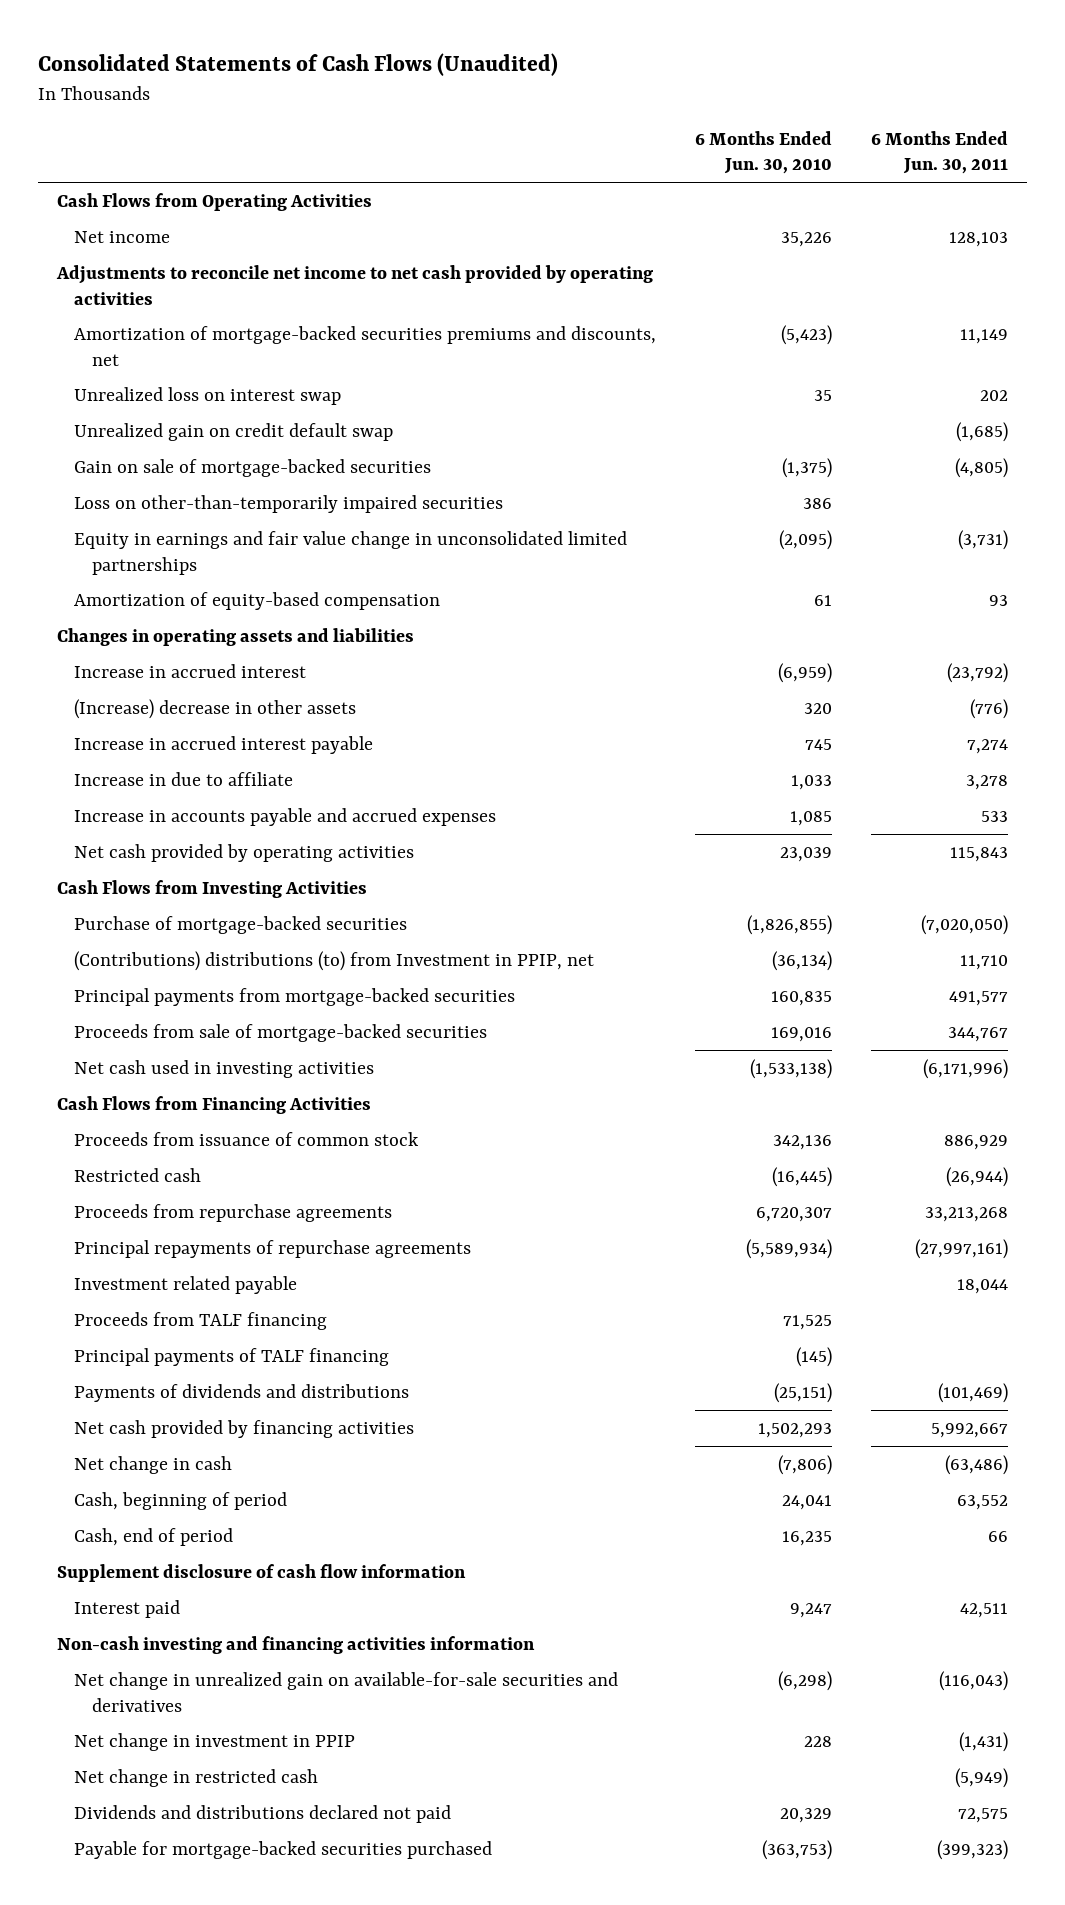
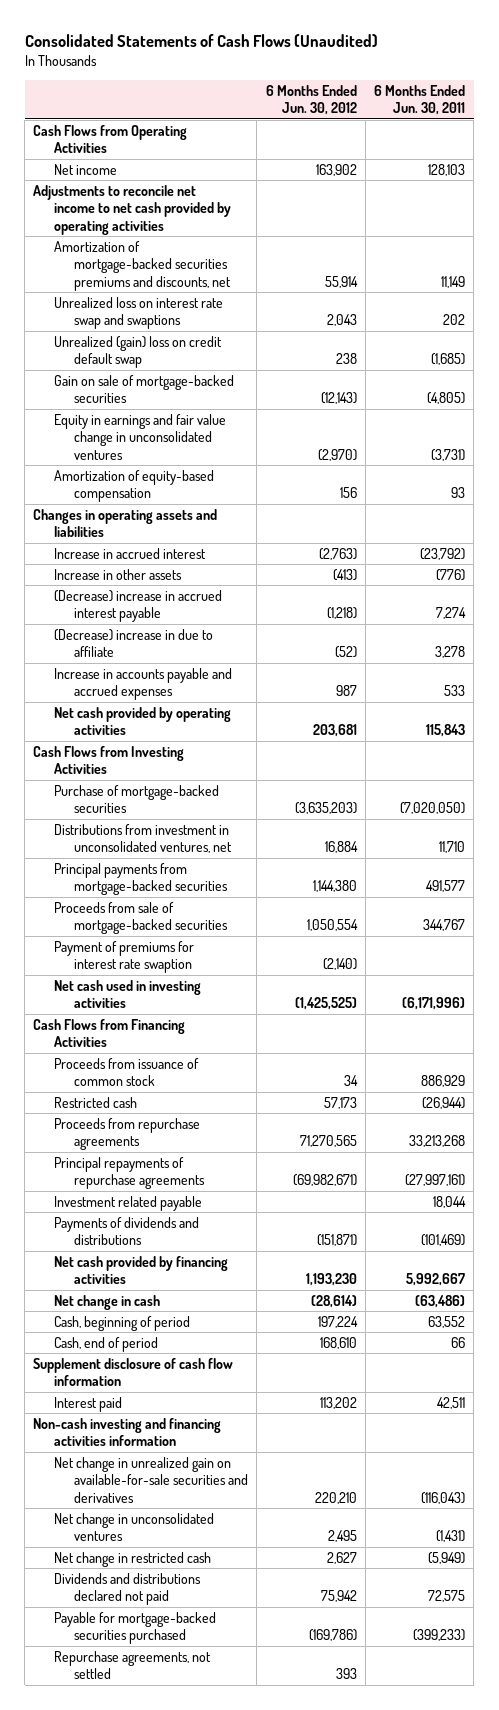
[695,130,833,175] 6 Months Ended Jun. 30, 2010 -> none
none -> [265,84,357,116] 6 Months Ended Jun. 30, 2012
[74,387,342,406] Unrealized loss on interest swap -> [53,296,223,330] Unrealized loss on interest rate swap and swaptions
[74,423,394,442] Unrealized gain on credit default swap -> [53,335,222,369] Unrealized (gain) loss on credit default swap
[74,495,504,514] Loss on other-than-temporarily impaired securities -> none
[74,531,628,575] Equity in earnings and fair value change in unconsolidated limited partnerships -> [53,413,226,460] Equity in earnings and fair value change in unconsolidated ventures
[74,699,357,720] (Increase) decrease in other assets -> [53,568,182,580] Increase in other assets
[74,736,374,755] Increase in accrued interest payable -> [53,589,222,623] (Decrease) increase in accrued interest payable
[74,772,294,787] Increase in due to affiliate -> [53,628,213,658] (Decrease) increase in due to affiliate
[74,951,595,972] (Contributions) distributions (to) from Investment in PPIP, net -> [53,823,232,854] Distributions from investment in unconsolidated ventures, net
none -> [53,940,194,974] Payment of premiums for interest rate swaption
[74,1312,328,1331] Proceeds from TALF financing -> none
[74,1348,390,1367] Principal payments of TALF financing -> none
[74,1733,356,1752] Net change in investment in PPIP -> [53,1512,214,1542] Net change in unconsolidated ventures
[936,1840,1008,1861] (399,323) -> [413,1629,466,1642] (399,233)
none -> [53,1650,211,1680] Repurchase agreements, not settled

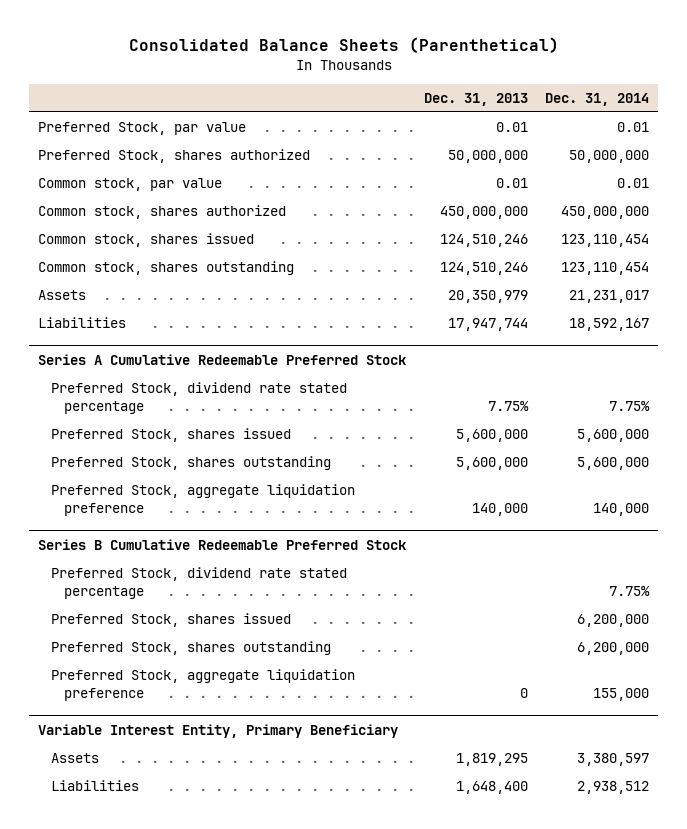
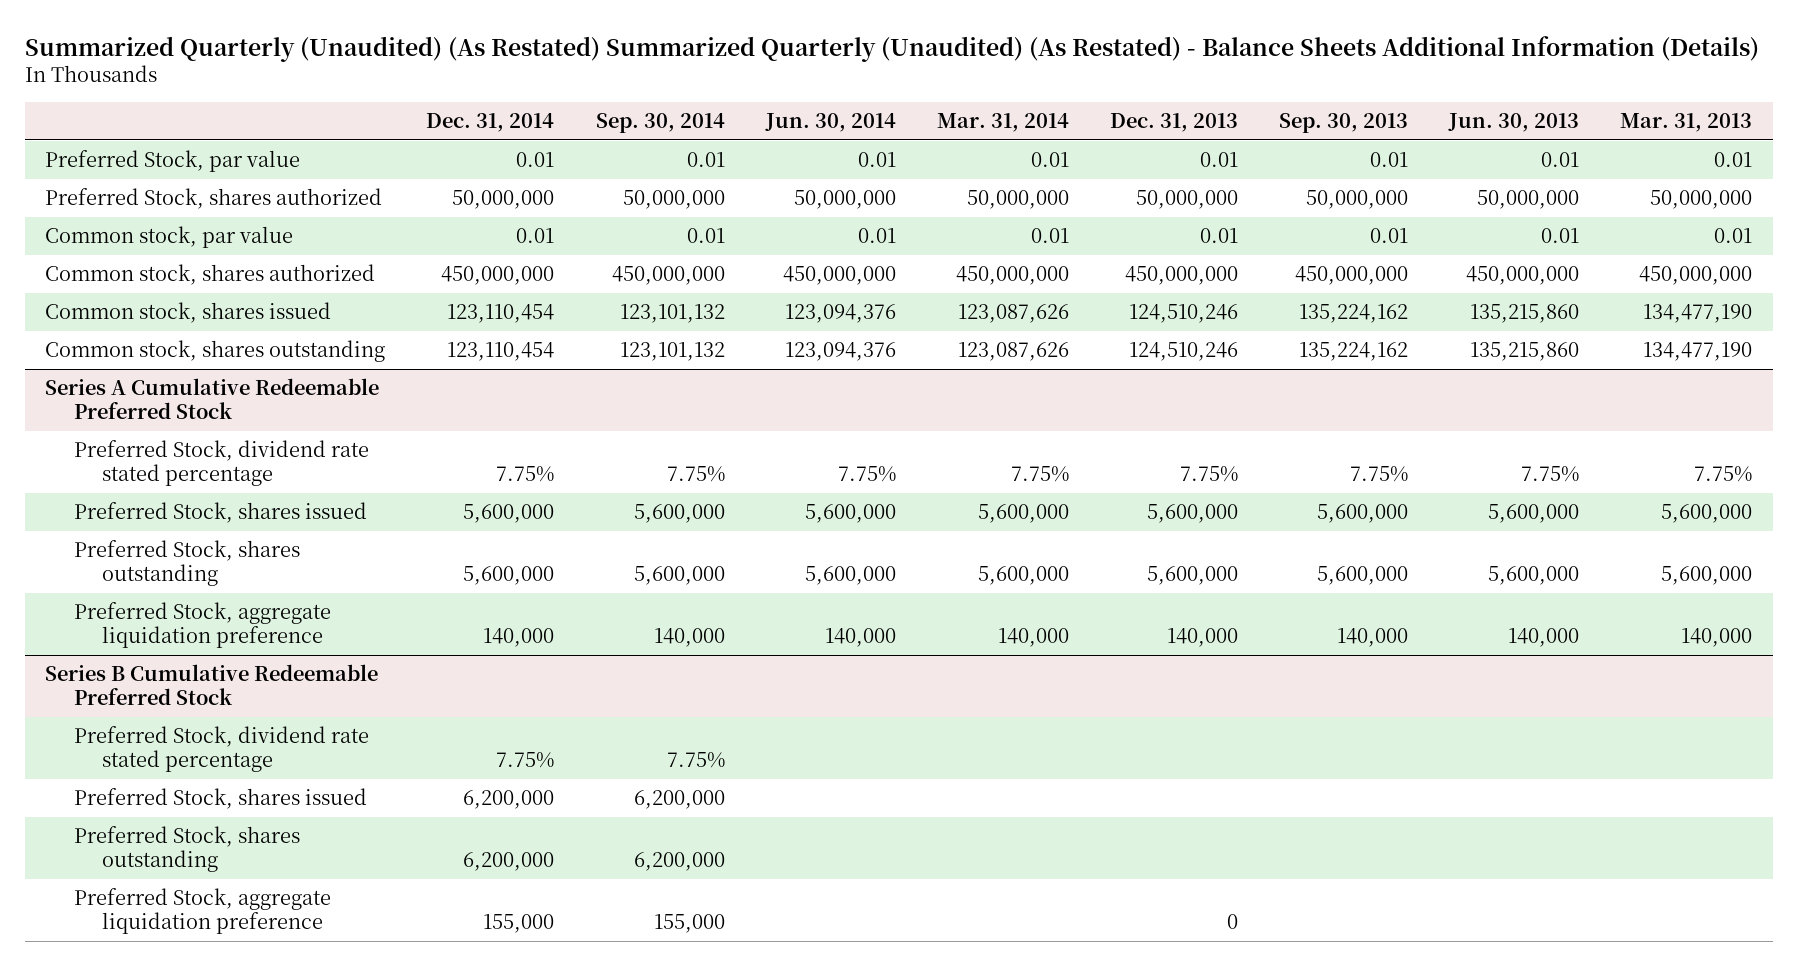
[128,37,559,54] Consolidated Balance Sheets (Parenthetical) -> [24,35,1759,62] Summarized Quarterly (Unaudited) (As Restated) Summarized Quarterly (Unaudited) (As Restated) - Balance Sheets Additional Information (Details)
none -> [595,113,725,134] Sep. 30, 2014
none -> [764,113,896,133] Jun. 30, 2014
none -> [936,113,1069,133] Mar. 31, 2014
none -> [1279,113,1409,134] Sep. 30, 2013
none -> [1448,113,1580,133] Jun. 30, 2013
none -> [1620,113,1753,133] Mar. 31, 2013
[38,290,87,301] Assets -> none
[38,317,127,329] Liabilities -> none
[38,723,399,738] Variable Interest Entity, Primary Beneficiary -> none
[50,753,99,764] Assets -> none
[50,780,139,792] Liabilities -> none

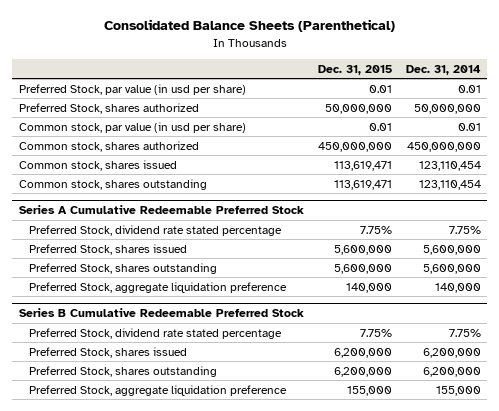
[24,35,1759,62] Summarized Quarterly (Unaudited) (As Restated) Summarized Quarterly (Unaudited) (As Restated) - Balance Sheets Additional Information (Details) -> [103,19,395,33] Consolidated Balance Sheets (Parenthetical)
[595,113,725,134] Sep. 30, 2014 -> none
[764,113,896,133] Jun. 30, 2014 -> none
[936,113,1069,133] Mar. 31, 2014 -> none
[1110,113,1239,133] Dec. 31, 2013 -> none
[1279,113,1409,134] Sep. 30, 2013 -> none
[1448,113,1580,133] Jun. 30, 2013 -> none
[1620,113,1753,133] Mar. 31, 2013 -> none
none -> [317,64,392,75] Dec. 31, 2015
[45,149,301,172] Preferred Stock, par value -> [18,83,246,95] Preferred Stock, par value (in usd per share)
[45,225,294,248] Common stock, par value -> [18,121,246,133] Common stock, par value (in usd per share)

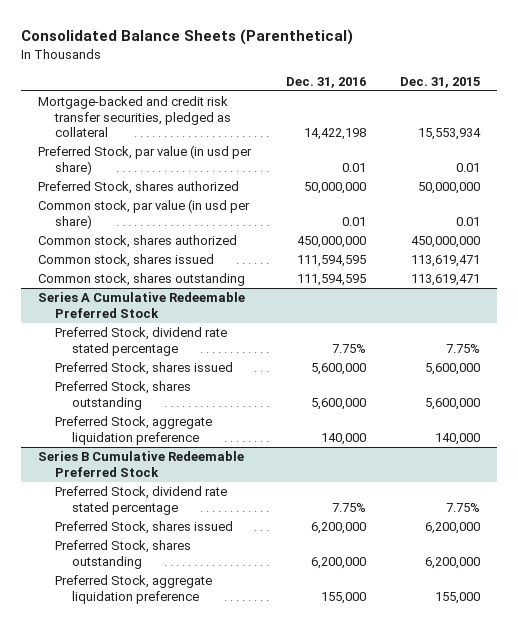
[405,64,481,75] Dec. 31, 2014 -> none
none -> [285,77,366,89] Dec. 31, 2016
none -> [38,96,232,138] Mortgage-backed and credit risk transfer securities, pledged as collateral

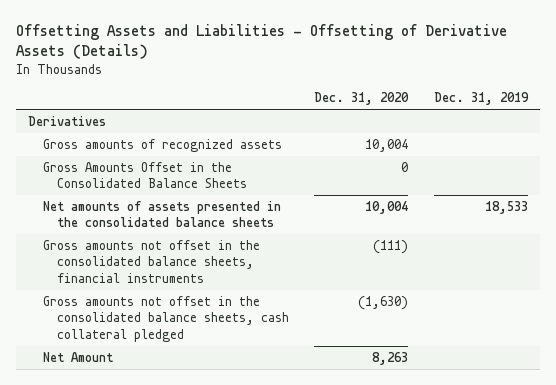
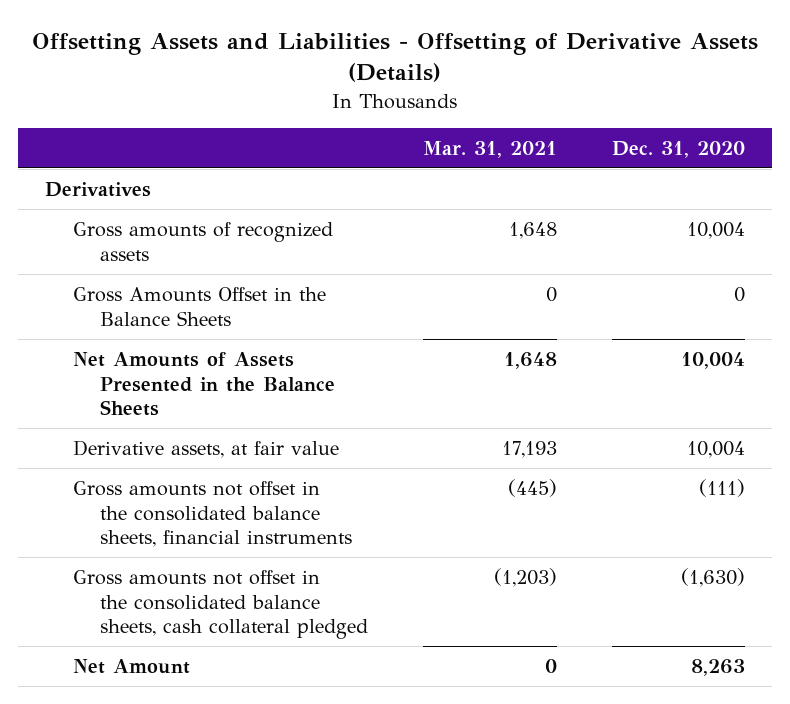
[433,92,529,106] Dec. 31, 2019 -> none
none -> [423,140,558,158] Mar. 31, 2021
[42,161,247,189] Gross Amounts Offset in the Consolidated Balance Sheets -> [72,286,326,326] Gross Amounts Offset in the Balance Sheets
none -> [72,351,336,417] Net Amounts of Assets Presented in the Balance Sheets
[42,200,281,228] Net amounts of assets presented in the consolidated balance sheets -> [72,439,339,458] Derivative assets, at fair value

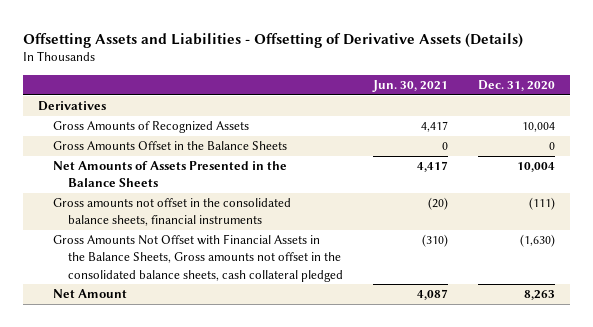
[423,140,558,158] Mar. 31, 2021 -> none
none -> [372,80,449,93] Jun. 30, 2021
[72,221,333,261] Gross amounts of recognized assets -> [53,121,250,134] Gross Amounts of Recognized Assets
[72,439,339,458] Derivative assets, at fair value -> none
[72,569,369,640] Gross amounts not offset in the consolidated balance sheets, cash collateral pledged -> [53,234,344,282] Gross Amounts Not Offset with Financial Assets in the Balance Sheets, Gross amounts not offset in the consolidated balance sheets, cash collateral pledged

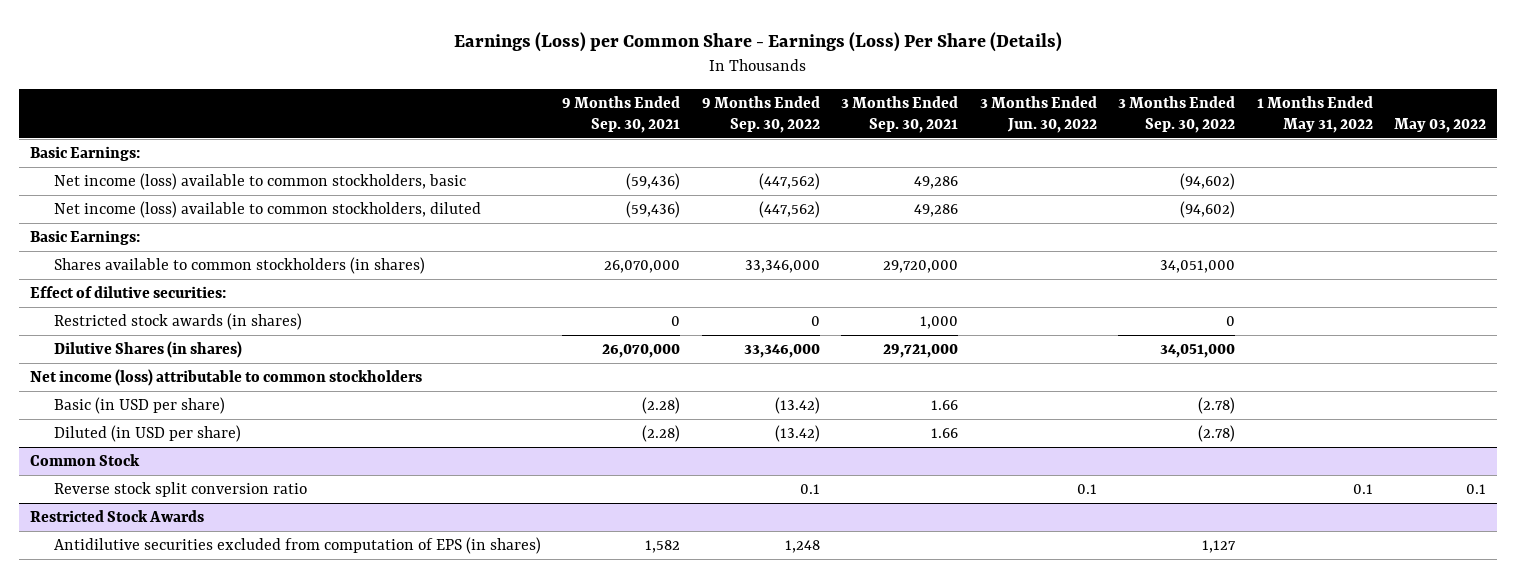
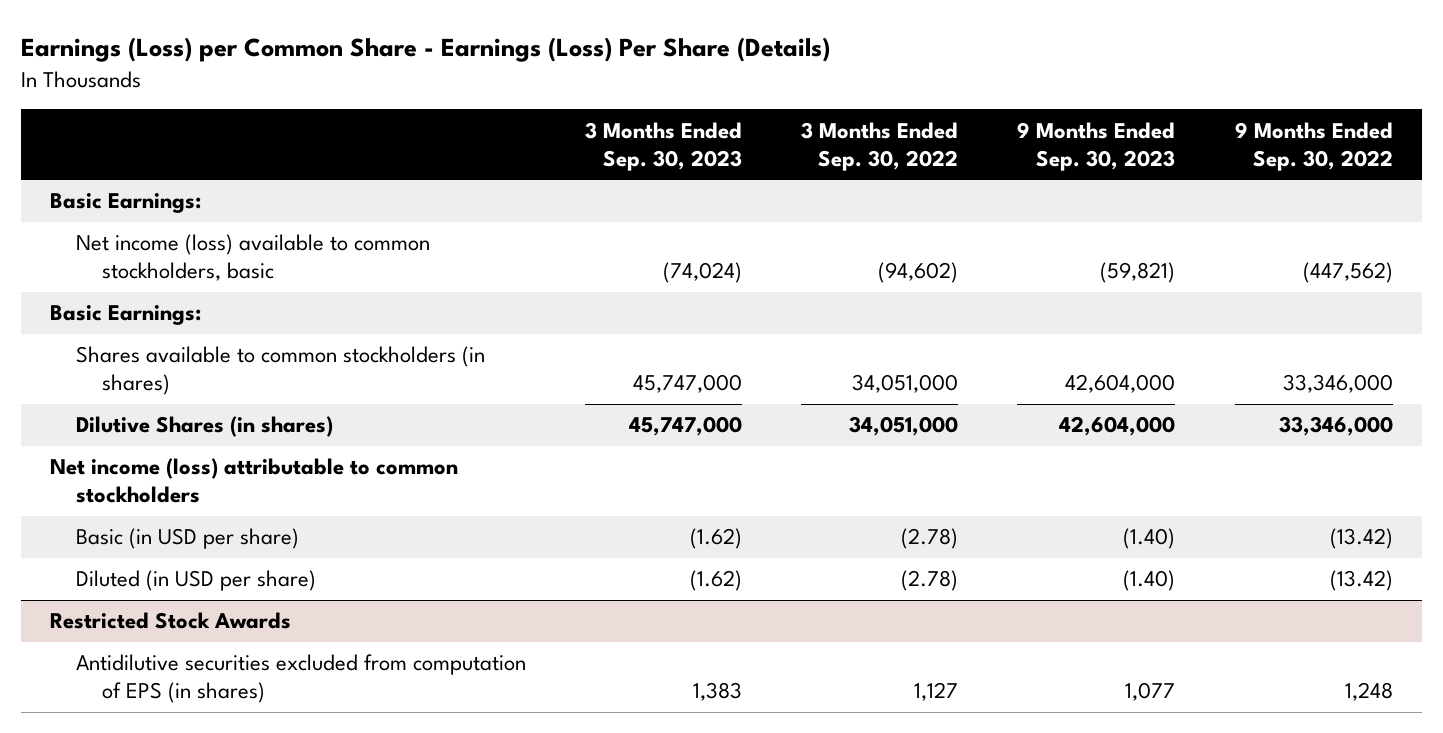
[562,95,681,133] 9 Months Ended Sep. 30, 2021 -> none
[841,95,959,133] 3 Months Ended Sep. 30, 2021 -> none
[979,95,1097,133] 3 Months Ended Jun. 30, 2022 -> none
[1256,95,1373,133] 1 Months Ended May 31, 2022 -> none
[1394,117,1487,133] May 03, 2022 -> none
none -> [585,121,743,171] 3 Months Ended Sep. 30, 2023
none -> [1017,121,1176,171] 9 Months Ended Sep. 30, 2023
[53,200,481,218] Net income (loss) available to common stockholders, diluted -> none
[29,285,226,298] Effect of dilutive securities: -> none
[53,312,302,330] Restricted stock awards (in shares) -> none
[29,453,140,466] Common Stock -> none
[53,481,307,497] Reverse stock split conversion ratio -> none

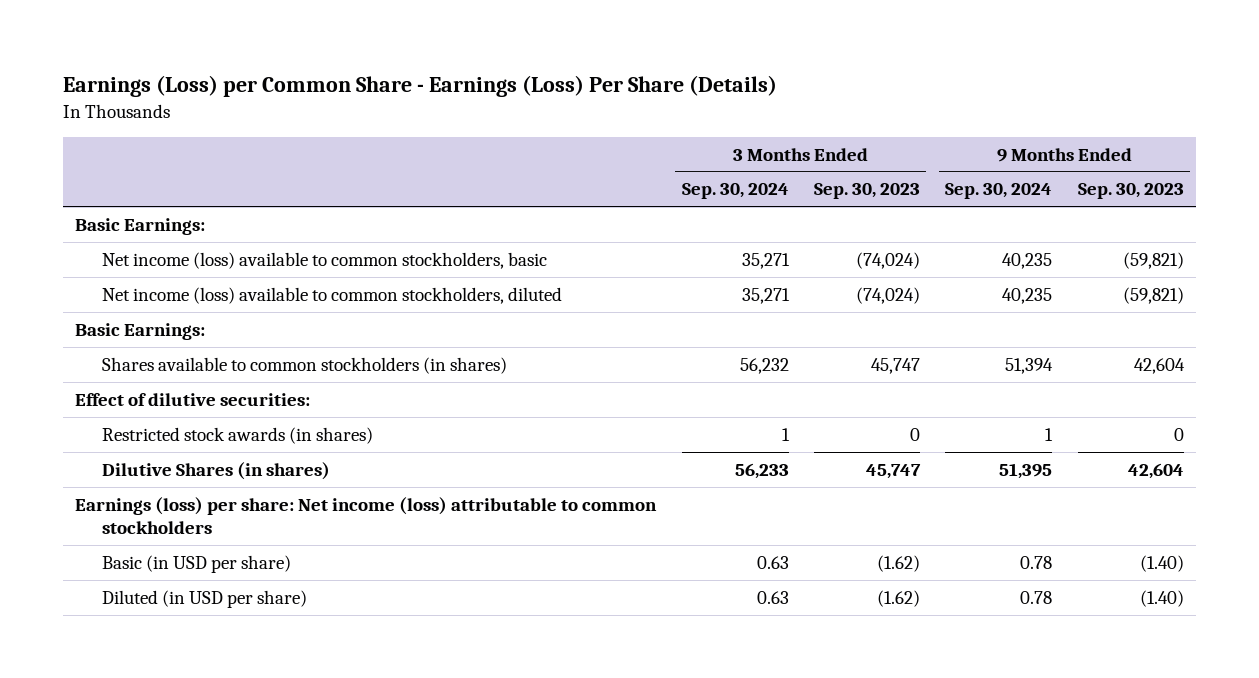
[801,121,959,171] 3 Months Ended Sep. 30, 2022 -> none
[1234,121,1393,171] 9 Months Ended Sep. 30, 2022 -> none
none -> [681,183,789,200] Sep. 30, 2024
none -> [945,183,1053,200] Sep. 30, 2024
none -> [102,286,563,304] Net income (loss) available to common stockholders, diluted
[633,374,743,394] 45,747,000 -> [871,357,921,374] 45,747
[1065,374,1176,394] 42,604,000 -> [1133,357,1185,374] 42,604
none -> [75,392,311,406] Effect of dilutive securities:
none -> [102,426,374,444] Restricted stock awards (in shares)
[629,416,743,437] 45,747,000 -> [866,463,922,479] 45,747
[1059,416,1176,437] 42,604,000 -> [1127,462,1184,479] 42,604
[50,458,459,504] Net income (loss) attributable to common stockholders -> [75,496,658,535] Earnings (loss) per share: Net income (loss) attributable to common stockholders
[50,612,292,630] Restricted Stock Awards -> none
[76,654,527,704] Antidilutive securities excluded from computation of EPS (in shares) -> none

